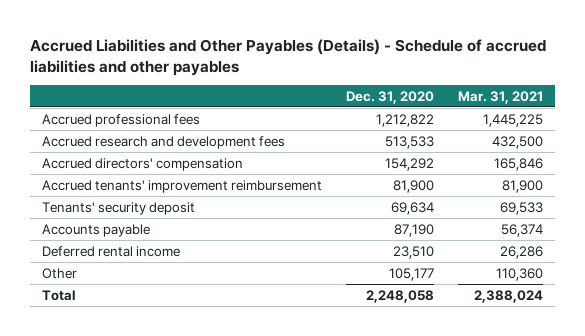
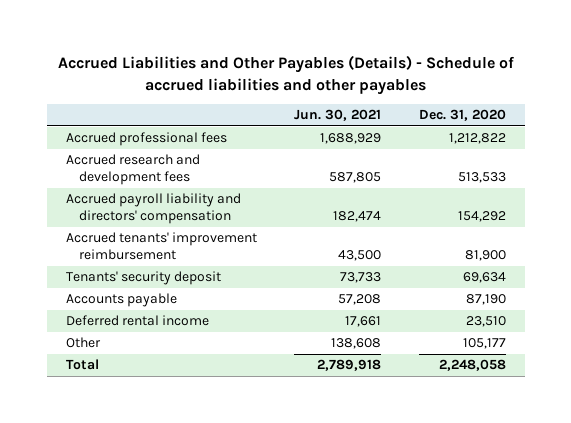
[457,91,543,105] Mar. 31, 2021 -> none
none -> [294,108,382,121] Jun. 30, 2021
[41,157,243,171] Accrued directors' compensation -> [65,193,241,225] Accrued payroll liability and directors' compensation

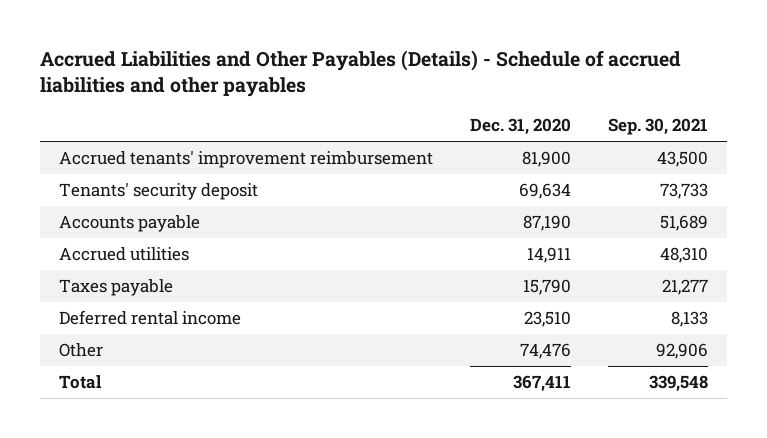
[294,108,382,121] Jun. 30, 2021 -> none
none -> [608,118,709,136] Sep. 30, 2021
[65,132,227,147] Accrued professional fees -> none
[65,154,200,186] Accrued research and development fees -> none
[65,193,241,225] Accrued payroll liability and directors' compensation -> none
none -> [58,247,189,262] Accrued utilities
none -> [58,279,173,297] Taxes payable
[462,338,506,350] 105,177 -> [519,343,571,360] 74,476
[438,359,506,372] 2,248,058 -> [512,375,571,393] 367,411

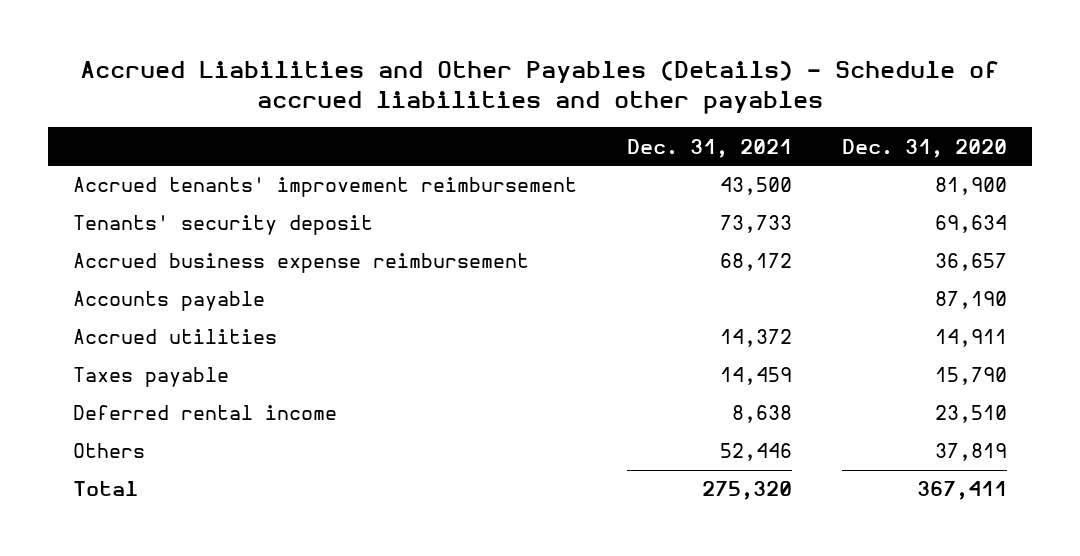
[608,118,709,136] Sep. 30, 2021 -> none
none -> [626,138,792,158] Dec. 31, 2021
none -> [72,253,529,274] Accrued business expense reimbursement
[58,343,103,358] Other -> [72,443,145,459] Others
[519,343,571,360] 74,476 -> [934,443,1007,462] 37,819

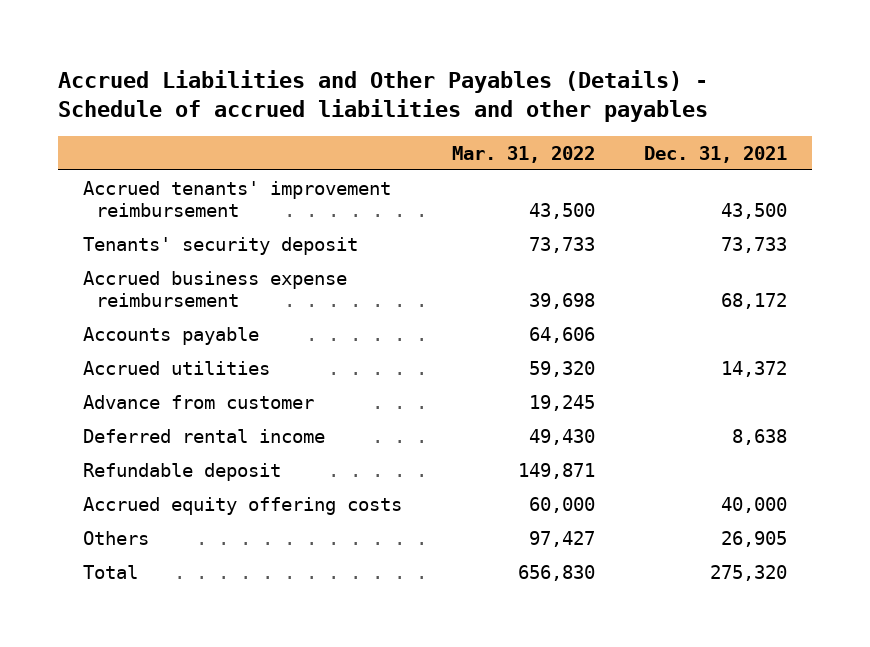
[841,138,1007,158] Dec. 31, 2020 -> none
none -> [451,145,595,163] Mar. 31, 2022
[72,367,229,388] Taxes payable -> none
none -> [83,394,315,409] Advance from customer
none -> [83,462,282,481] Refundable deposit
none -> [83,496,403,515] Accrued equity offering costs
[719,443,792,462] 52,446 -> [720,530,787,547] 26,905

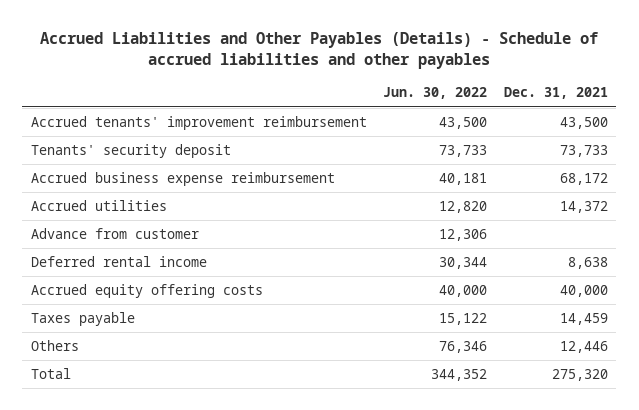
[451,145,595,163] Mar. 31, 2022 -> none
none -> [383,87,488,100] Jun. 30, 2022
[83,326,260,345] Accounts payable -> none
[83,462,282,481] Refundable deposit -> none
none -> [30,312,135,327] Taxes payable
[720,530,787,547] 26,905 -> [559,341,608,354] 12,446

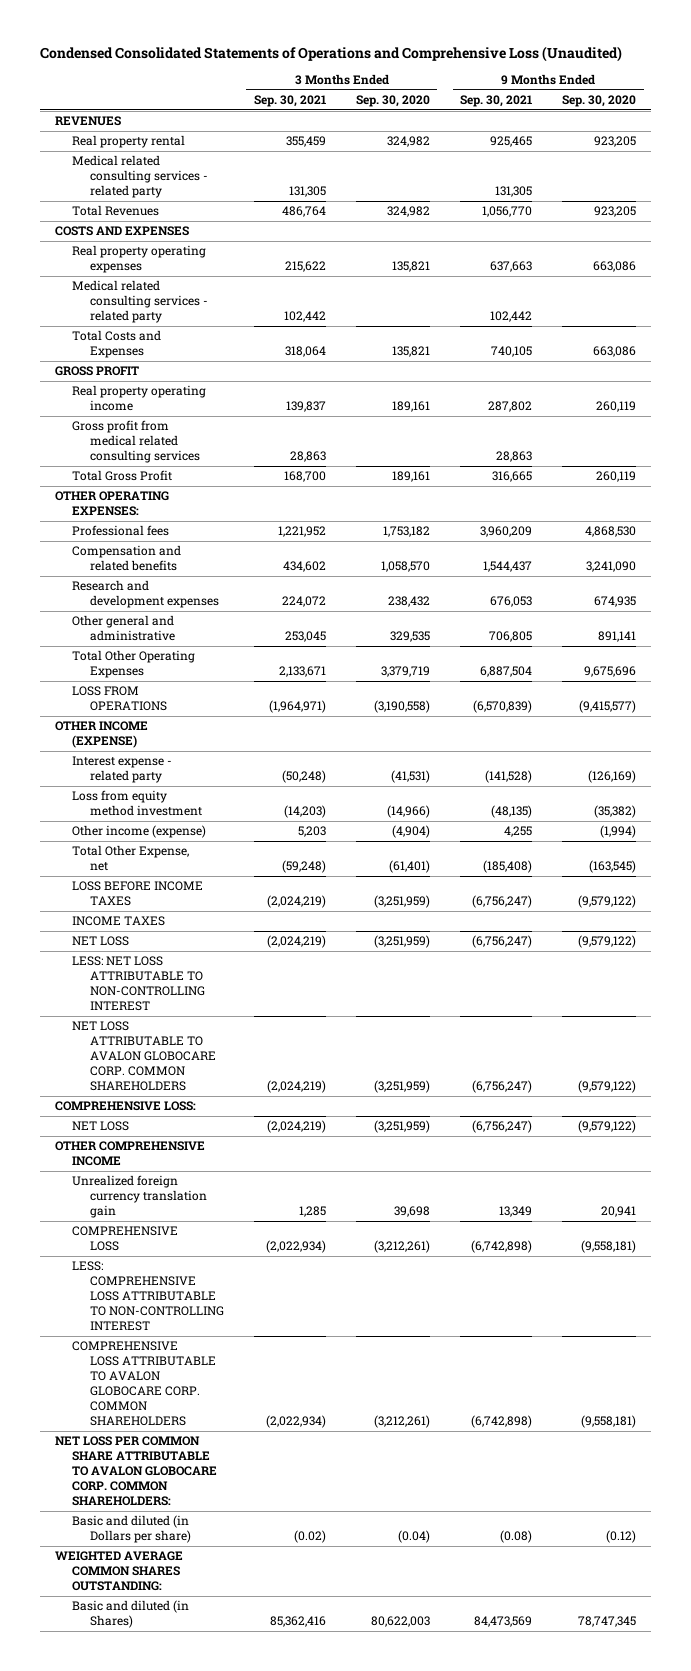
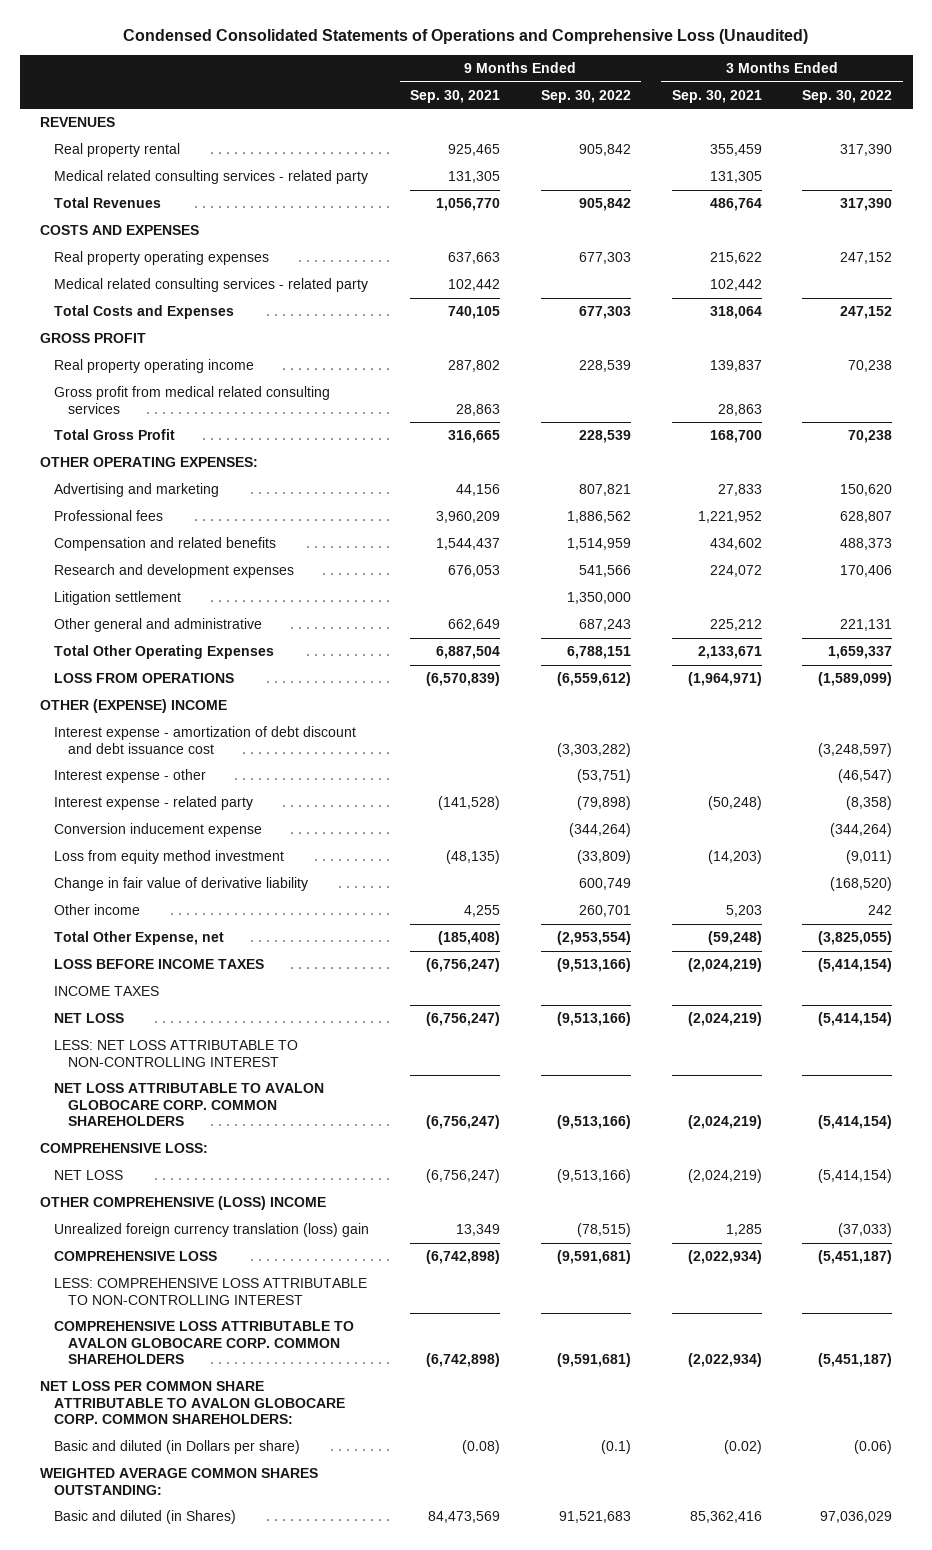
[355,95,430,108] Sep. 30, 2020 -> none
[562,95,637,108] Sep. 30, 2020 -> none
none -> [540,89,631,103] Sep. 30, 2022
none -> [802,89,893,103] Sep. 30, 2022
none -> [54,483,220,498] Advertising and marketing
none -> [54,591,182,606] Litigation settlement
[284,631,326,643] 253,045 -> [709,619,762,632] 225,212
[489,631,533,643] 706,805 -> [448,619,501,632] 662,649
[54,721,148,749] OTHER INCOME (EXPENSE) -> [40,699,228,714] OTHER (EXPENSE) INCOME
none -> [54,726,357,754] Interest expense - amortization of debt discount and debt issuance cost
none -> [54,769,207,784] Interest expense - other
none -> [54,823,263,838] Conversion inducement expense
none -> [54,877,309,892] Change in fair value of derivative liability
[72,825,207,839] Other income (expense) -> [54,904,141,916] Other income
[54,1141,205,1167] OTHER COMPREHENSIVE INCOME -> [40,1196,327,1211] OTHER COMPREHENSIVE (LOSS) INCOME
[72,1175,207,1219] Unrealized foreign currency translation gain -> [54,1223,370,1238] Unrealized foreign currency translation (loss) gain

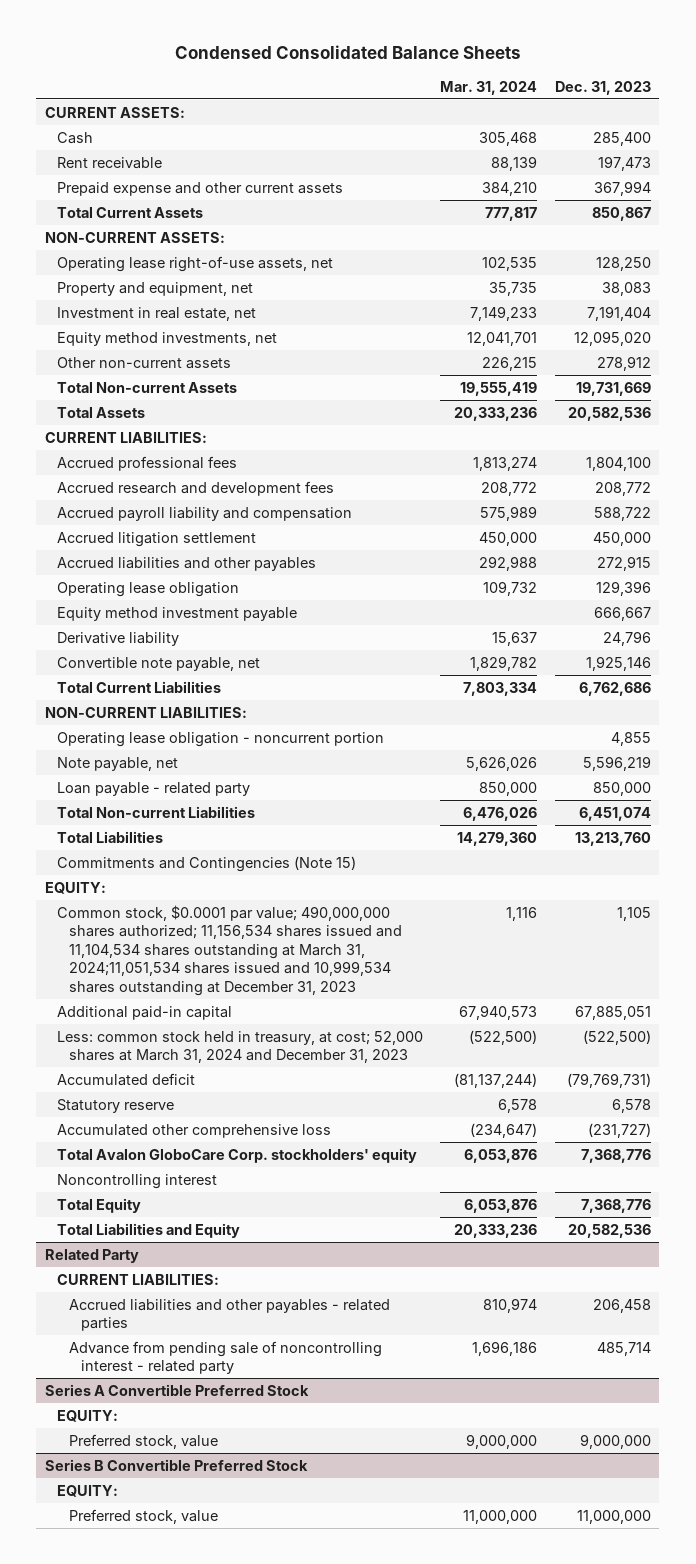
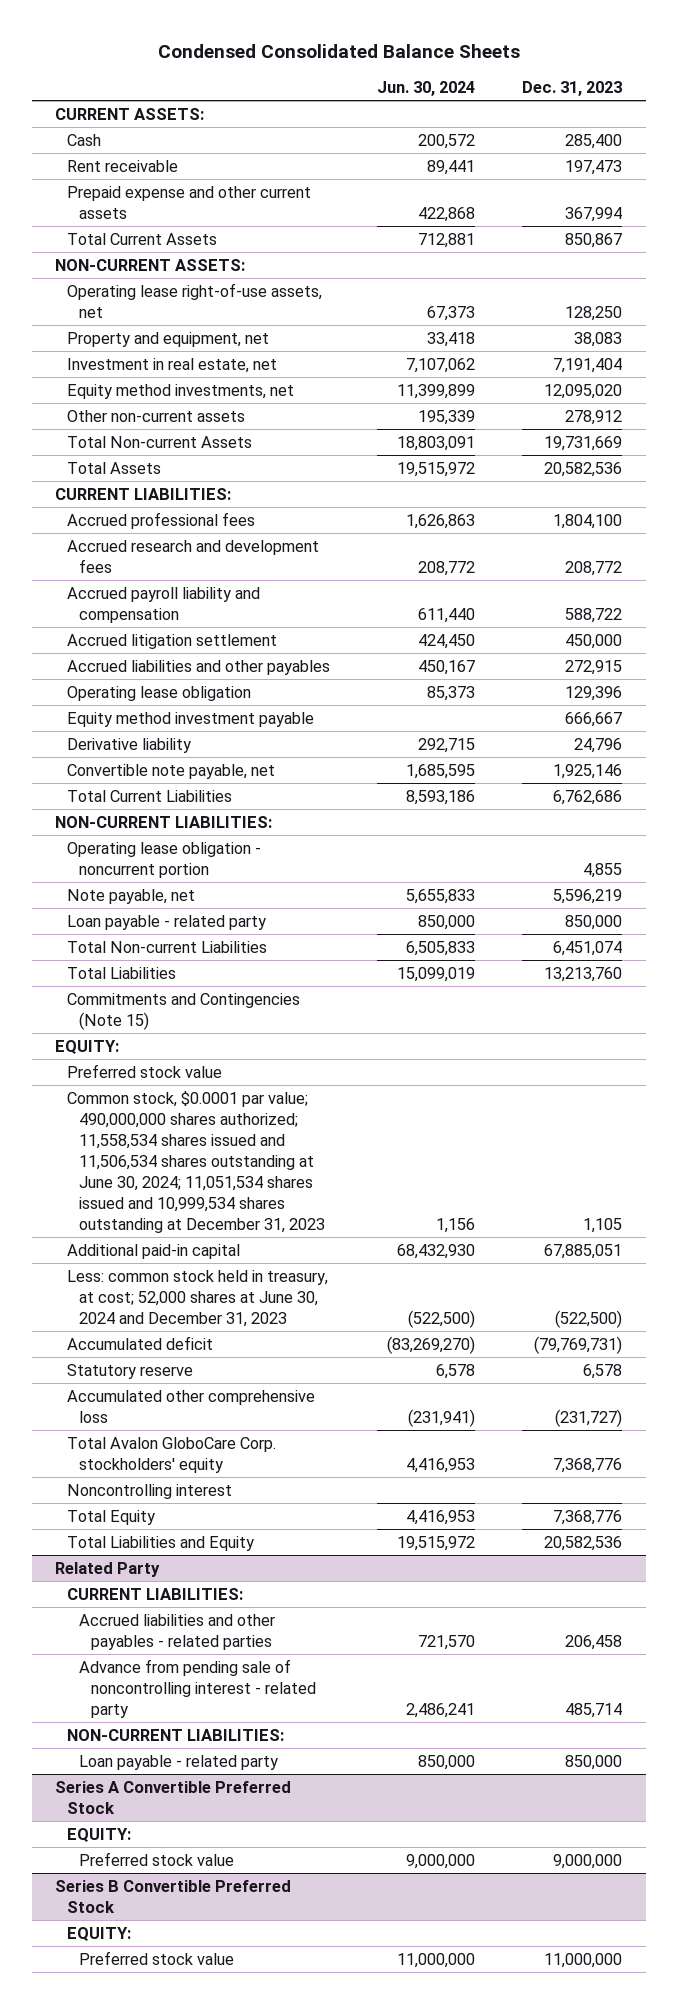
[440,80,538,95] Mar. 31, 2024 -> none
none -> [377,81,476,97] Jun. 30, 2024
none -> [67,1063,223,1078] Preferred stock value
[56,904,402,996] Common stock, $0.0001 par value; 490,000,000 shares authorized; 11,156,534 shares issued and 11,104,534 shares outstanding at March 31, 2024;11,051,534 shares issued and 10,999,534 shares outstanding at December 31, 2023 -> [67,1090,326,1233] Common stock, $0.0001 par value; 490,000,000 shares authorized; 11,558,534 shares issued and 11,506,534 shares outstanding at June 30, 2024; 11,051,534 shares issued and 10,999,534 shares outstanding at December 31, 2023
[56,1030,423,1064] Less: common stock held in treasury, at cost; 52,000 shares at March 31, 2024 and December 31, 2023 -> [67,1269,329,1327] Less: common stock held in treasury, at cost; 52,000 shares at June 30, 2024 and December 31, 2023
none -> [67,1728,285,1741] NON-CURRENT LIABILITIES:
none -> [79,1754,279,1770] Loan payable - related party
[68,1433,218,1449] Preferred stock, value -> [79,1851,235,1866] Preferred stock value
[68,1508,218,1524] Preferred stock, value -> [79,1950,235,1965] Preferred stock value

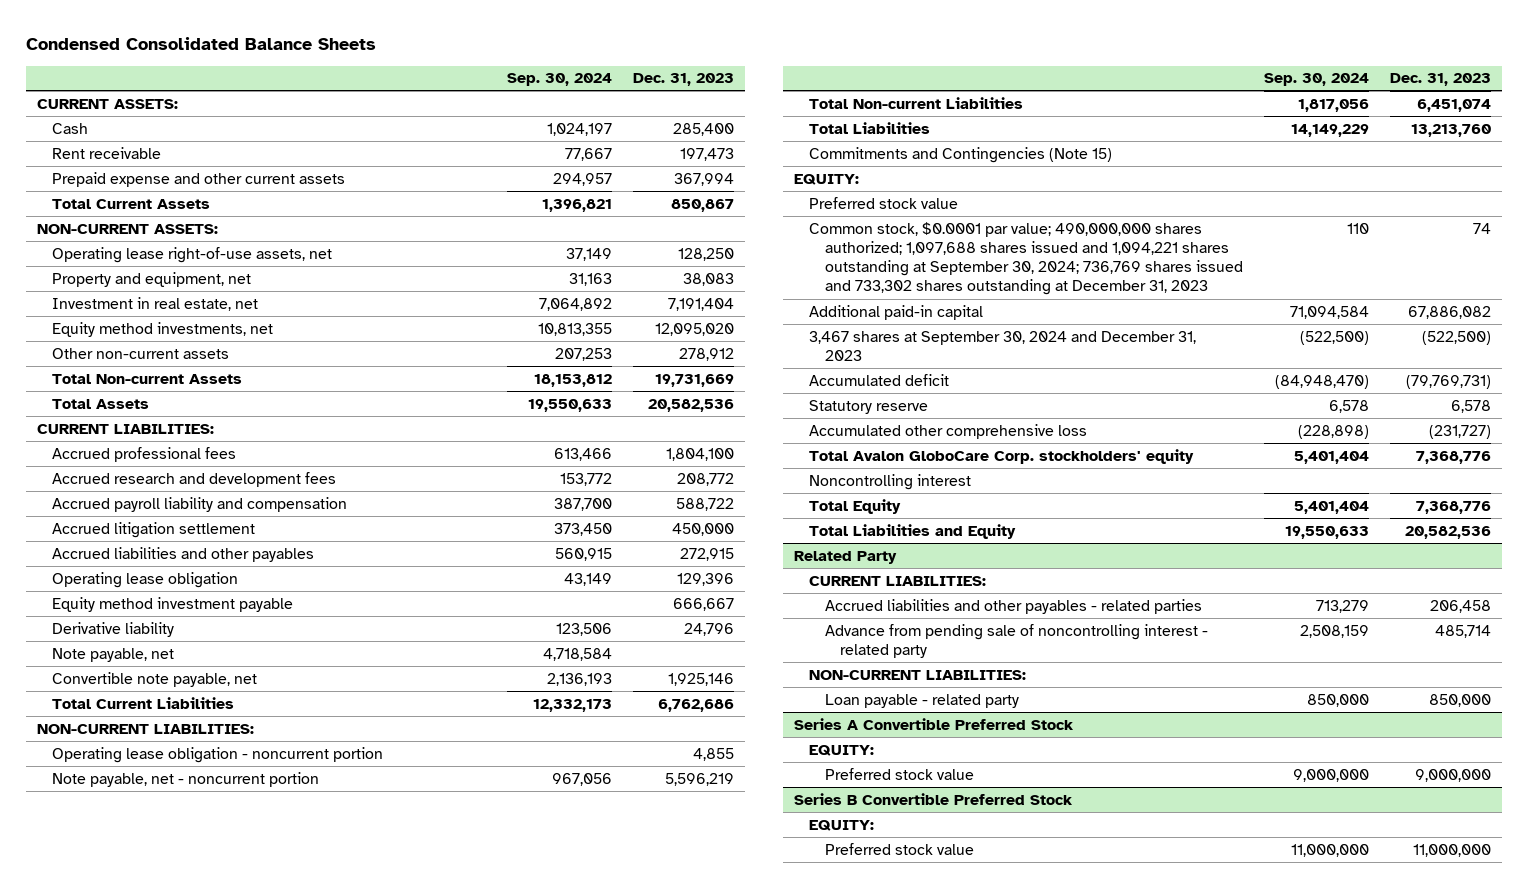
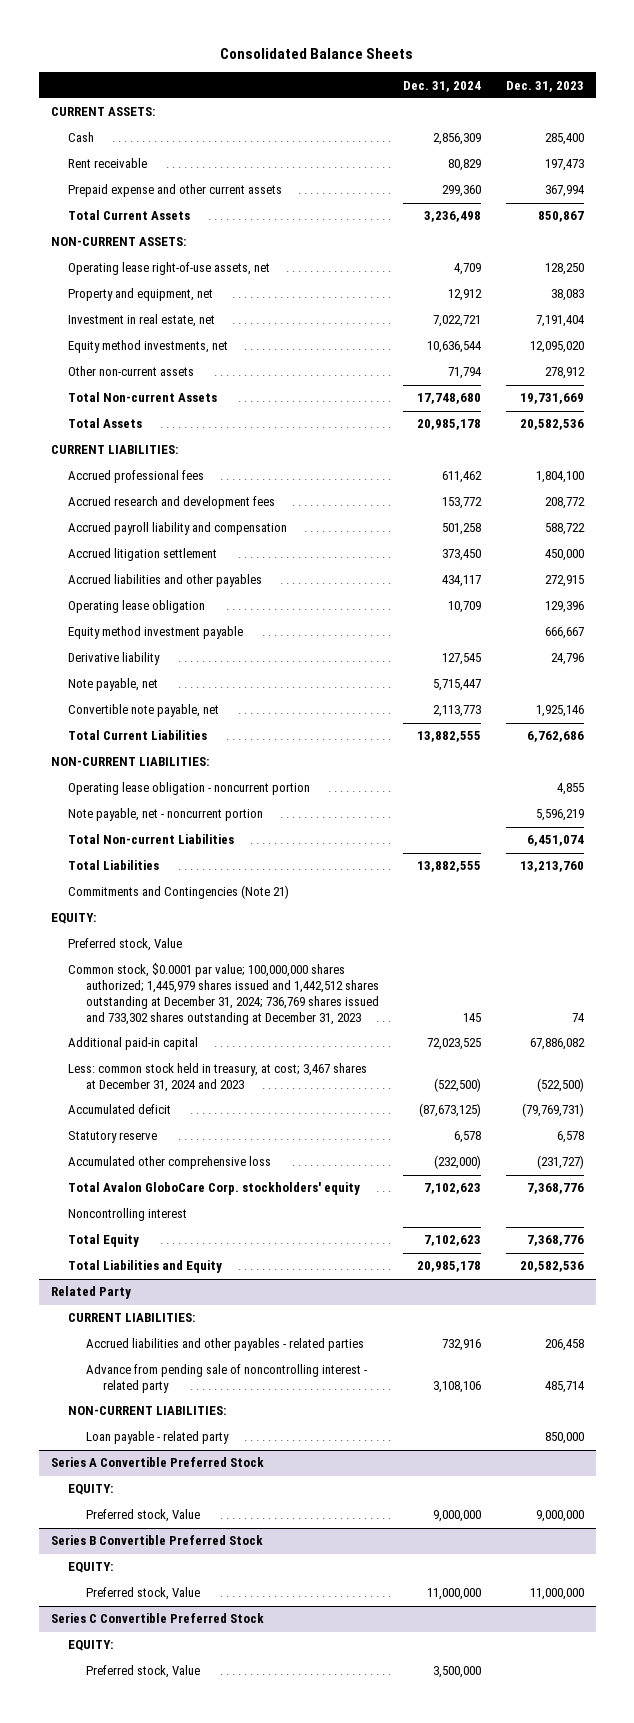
[26,37,377,51] Condensed Consolidated Balance Sheets -> [220,48,414,60] Consolidated Balance Sheets
[506,73,612,87] Sep. 30, 2024 -> none
none -> [403,80,482,92] Dec. 31, 2024
[809,146,1113,163] Commitments and Contingencies (Note 15) -> [68,885,290,900] Commitments and Contingencies (Note 21)
[809,196,959,209] Preferred stock value -> [68,938,183,952] Preferred stock, Value
[809,221,1243,296] Common stock, $0.0001 par value; 490,000,000 shares authorized; 1,097,688 shares issued and 1,094,221 shares outstanding at September 30, 2024; 736,769 shares issued and 733,302 shares outstanding at December 31, 2023 -> [68,963,379,1025] Common stock, $0.0001 par value; 100,000,000 shares authorized; 1,445,979 shares issued and 1,442,512 shares outstanding at December 31, 2024; 736,769 shares issued and 733,302 shares outstanding at December 31, 2023
[809,330,1197,361] 3,467 shares at September 30, 2024 and December 31, 2023 -> [68,1063,368,1093] Less: common stock held in treasury, at cost; 3,467 shares at December 31, 2024 and 2023
[824,767,974,780] Preferred stock value -> [85,1509,200,1523] Preferred stock, Value
[824,842,974,855] Preferred stock value -> [85,1587,200,1601] Preferred stock, Value
none -> [50,1613,264,1624] Series C Convertible Preferred Stock
none -> [68,1640,114,1652] EQUITY:
none -> [85,1665,200,1679] Preferred stock, Value

